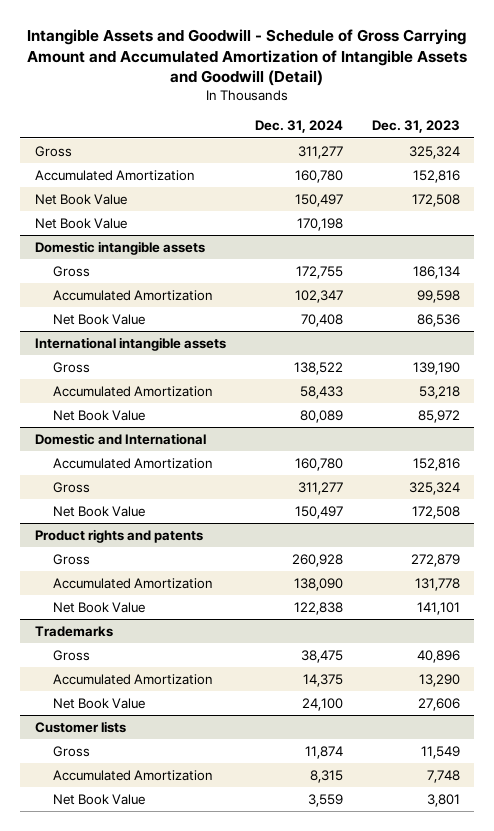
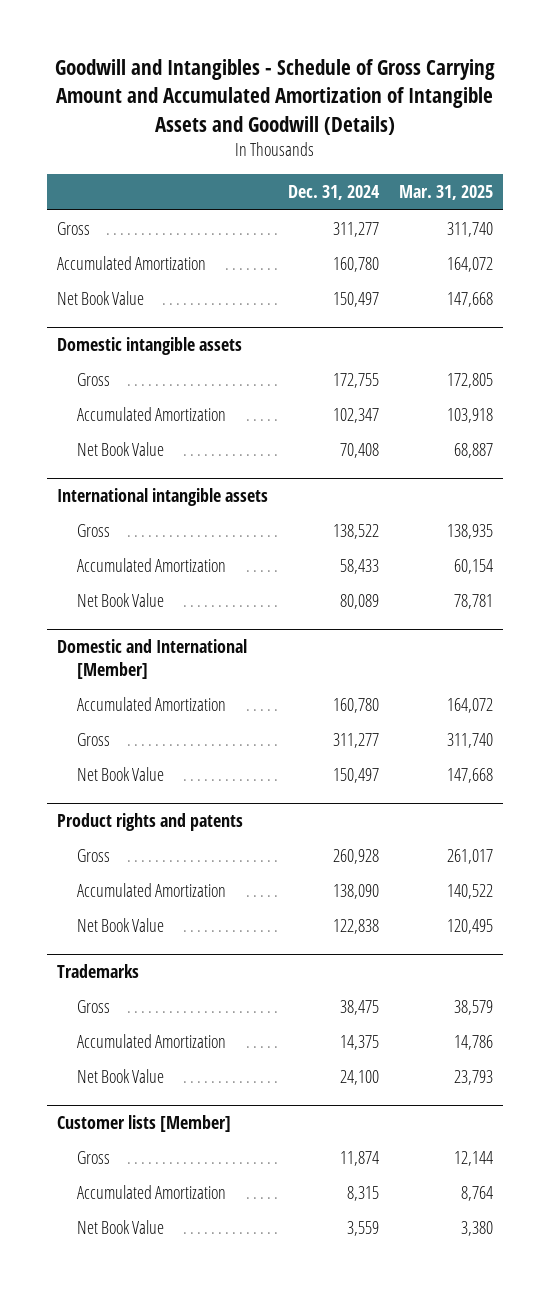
[27,28,468,87] Intangible Assets and Goodwill - Schedule of Gross Carrying Amount and Accumulated Amortization of Intangible Assets and Goodwill (Detail) -> [54,58,495,135] Goodwill and Intangibles - Schedule of Gross Carrying Amount and Accumulated Amortization of Intangible Assets and Goodwill (Details)
[371,120,460,134] Dec. 31, 2023 -> none
none -> [398,185,493,201] Mar. 31, 2025
[34,217,127,229] Net Book Value -> none
[34,432,206,445] Domestic and International -> [56,639,247,679] Domestic and International [Member]
[34,720,126,733] Customer lists -> [56,1115,231,1133] Customer lists [Member]

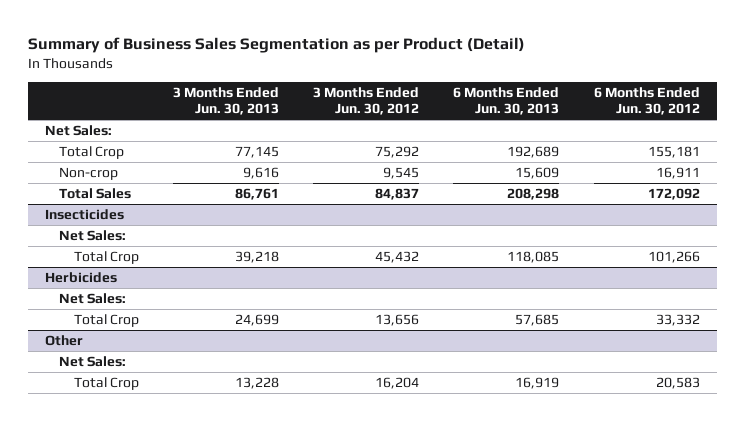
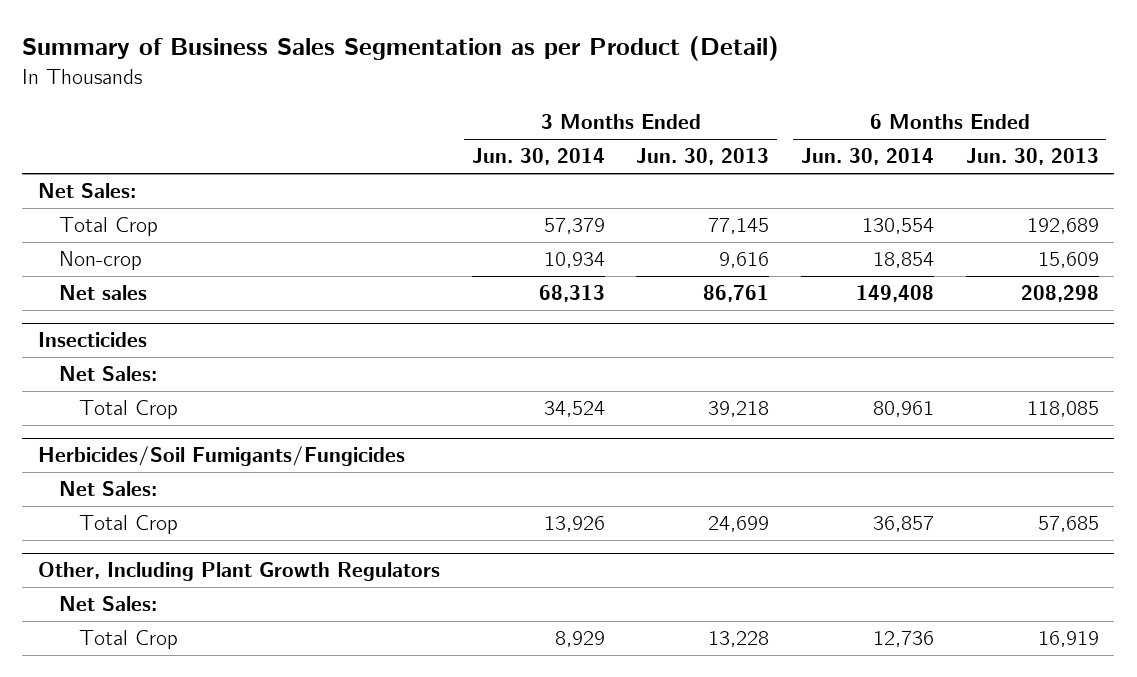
[313,86,420,116] 3 Months Ended Jun. 30, 2012 -> none
[593,86,700,116] 6 Months Ended Jun. 30, 2012 -> none
none -> [471,148,605,166] Jun. 30, 2014
none -> [800,148,934,166] Jun. 30, 2014
[59,188,132,200] Total Sales -> [58,285,147,301] Net sales
[44,272,117,284] Herbicides -> none
none -> [38,446,406,467] Herbicides/Soil Fumigants/Fungicides
[44,335,83,347] Other -> none
none -> [38,562,441,582] Other, Including Plant Growth Regulators

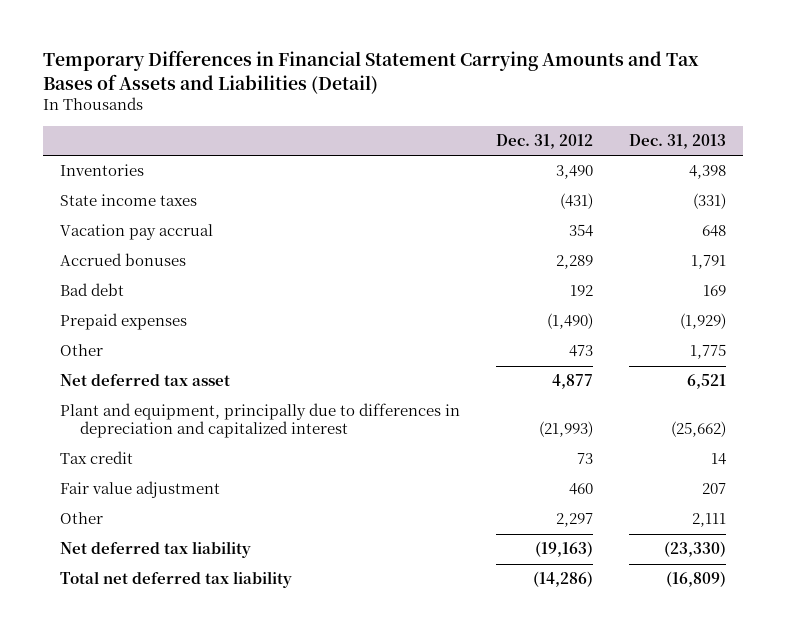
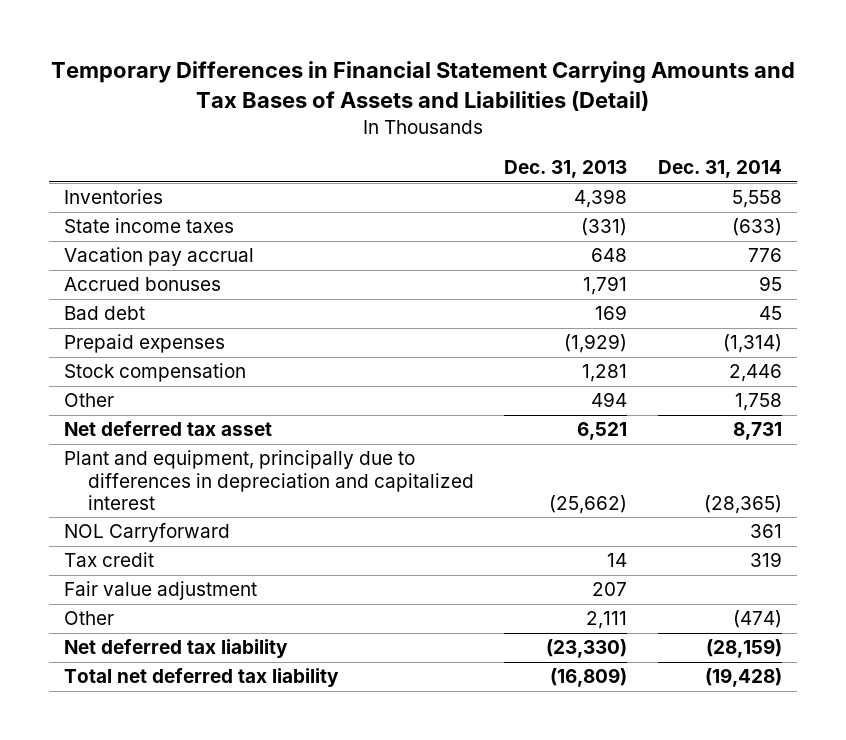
[495,133,593,149] Dec. 31, 2012 -> none
none -> [657,160,782,179] Dec. 31, 2014
none -> [63,363,246,383] Stock compensation
[689,344,726,360] 1,775 -> [591,392,628,408] 494
none -> [63,523,230,543] NOL Carryforward

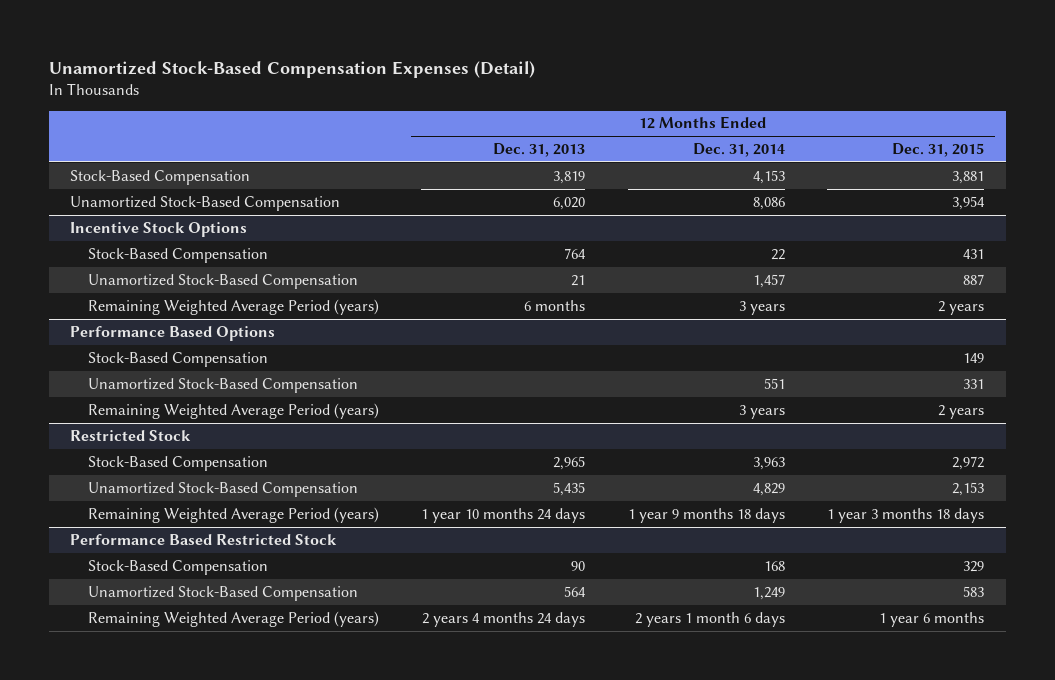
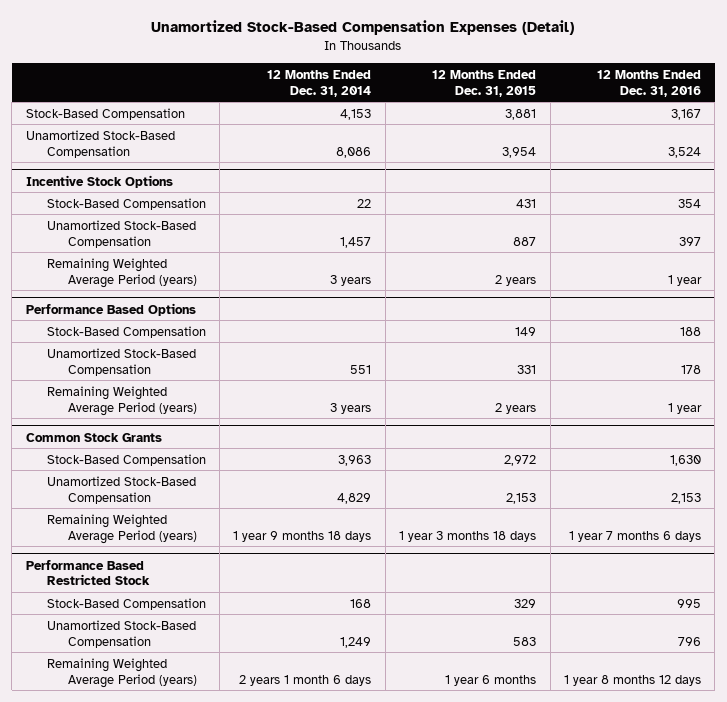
[493,143,586,158] Dec. 31, 2013 -> none
none -> [596,69,701,97] 12 Months Ended Dec. 31, 2016
[70,429,192,441] Restricted Stock -> [25,432,162,442] Common Stock Grants

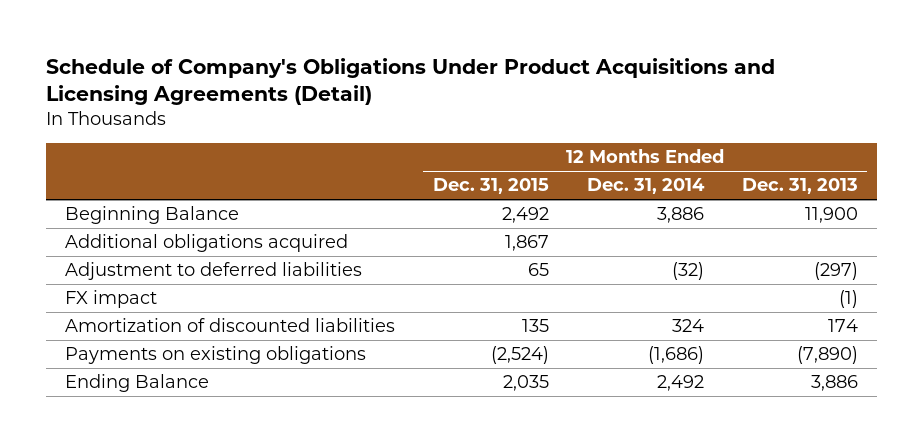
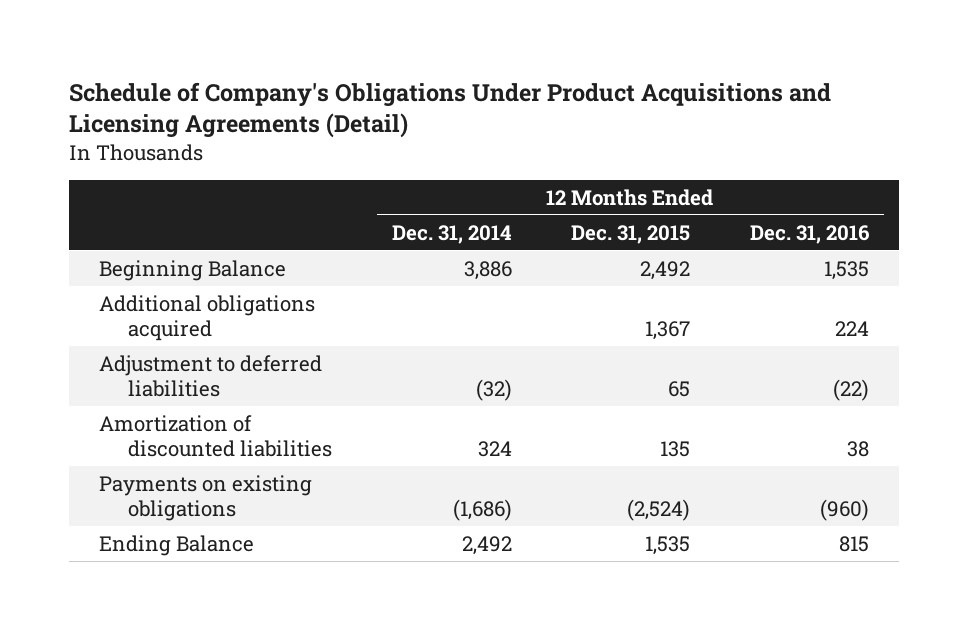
[741,178,858,195] Dec. 31, 2013 -> none
none -> [749,224,870,244] Dec. 31, 2016
[504,235,549,252] 1,867 -> [645,320,691,340] 1,367
[65,290,158,309] FX impact -> none
[502,375,549,392] 2,035 -> [645,535,691,555] 1,535

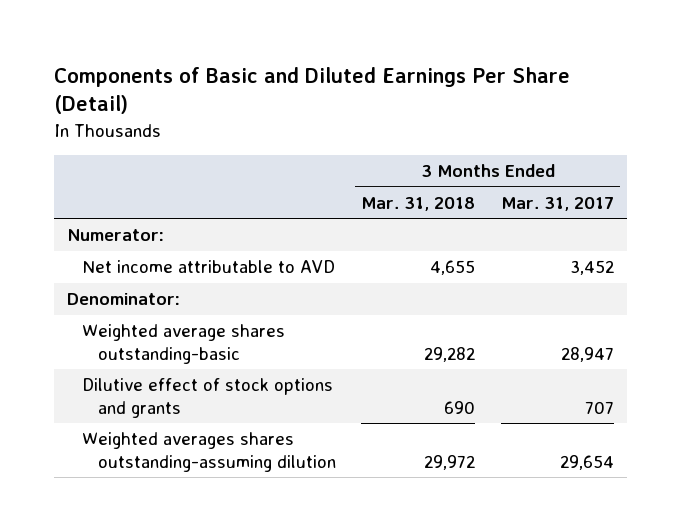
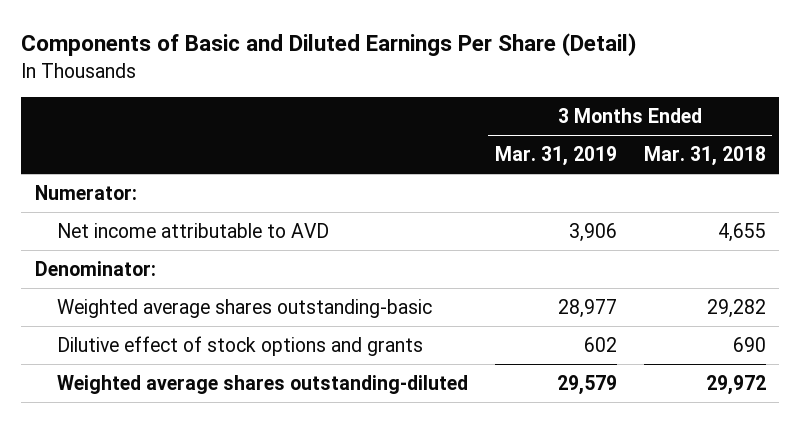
[501,196,615,211] Mar. 31, 2017 -> none
none -> [494,146,617,167] Mar. 31, 2019
[82,432,336,472] Weighted averages shares outstanding-assuming dilution -> [56,374,468,394] Weighted average shares outstanding-diluted

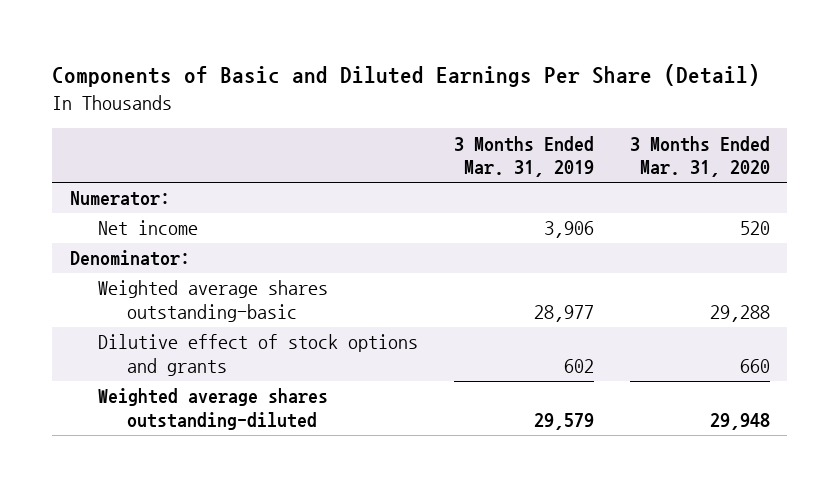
[643,146,766,167] Mar. 31, 2018 -> none
none -> [629,135,770,178] 3 Months Ended Mar. 31, 2020
[56,222,329,238] Net income attributable to AVD -> [98,220,199,236] Net income

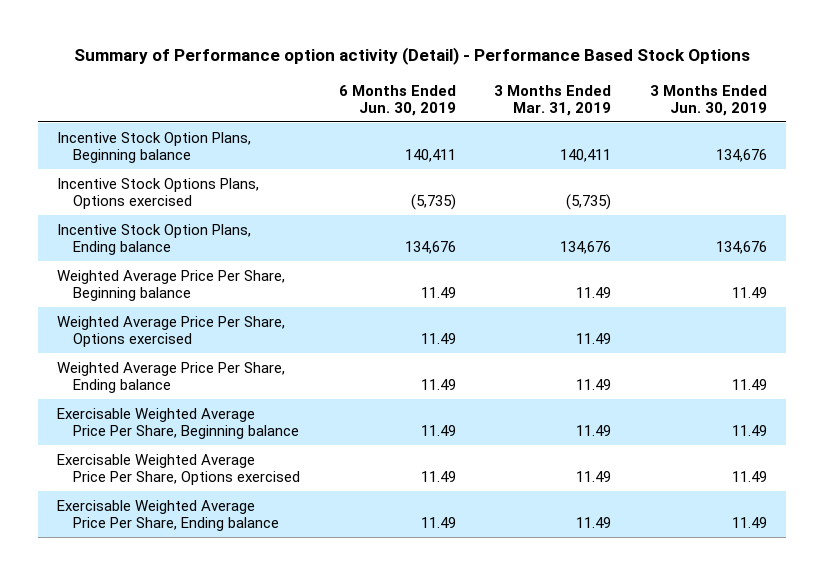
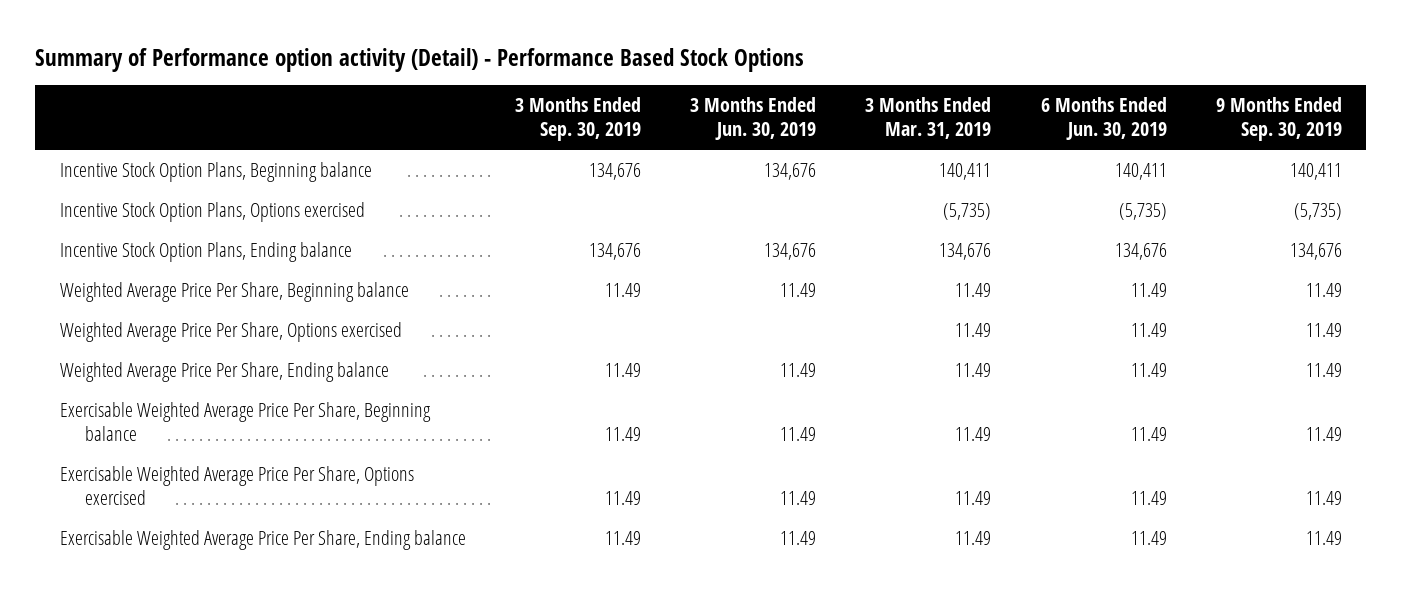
none -> [515,96,642,142] 3 Months Ended Sep. 30, 2019
none -> [1215,96,1342,142] 9 Months Ended Sep. 30, 2019
[57,177,260,209] Incentive Stock Options Plans, Options exercised -> [59,201,365,222] Incentive Stock Option Plans, Options exercised

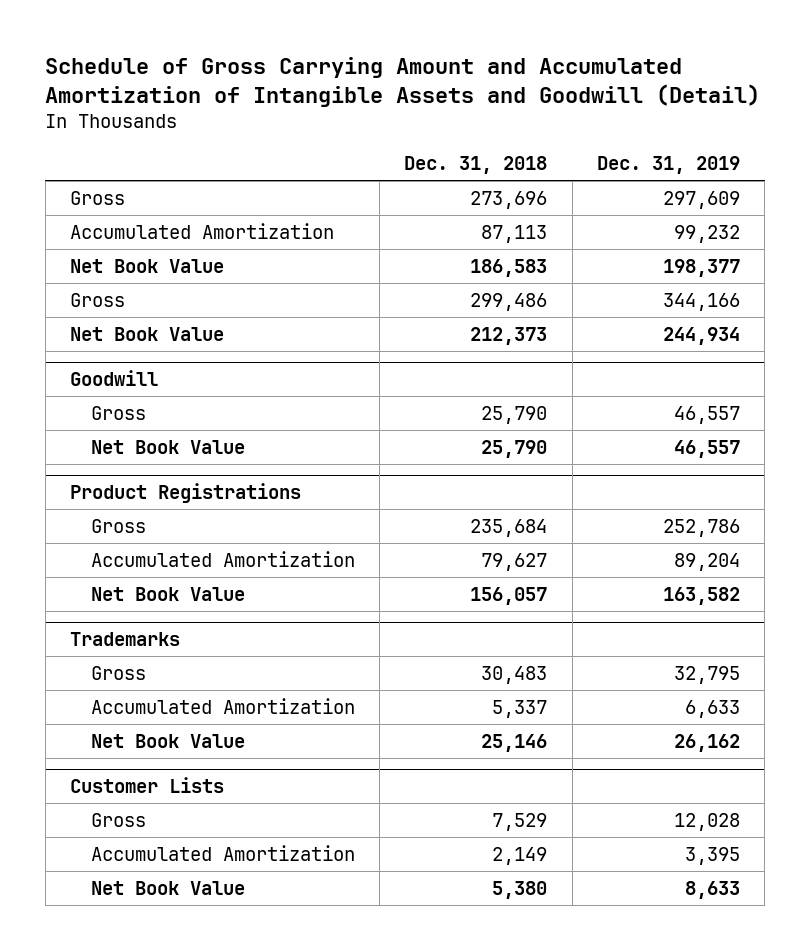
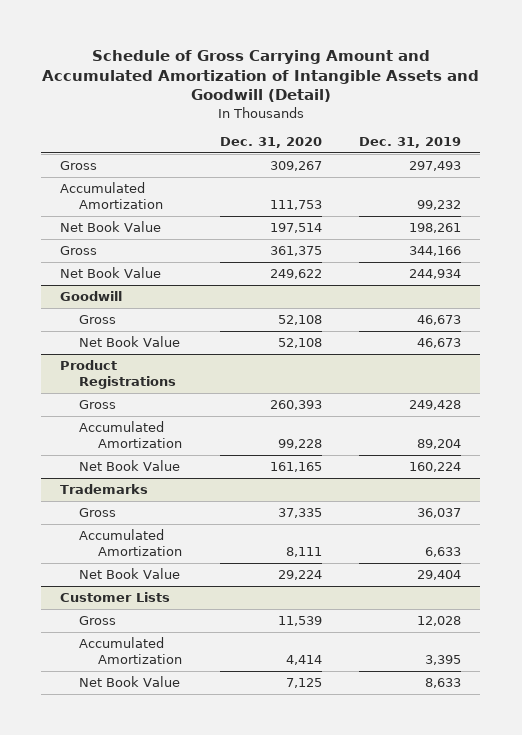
[404,156,548,175] Dec. 31, 2018 -> none
none -> [219,137,322,149] Dec. 31, 2020
[662,190,740,209] 297,609 -> [409,160,462,171] 297,493
[662,258,740,277] 198,377 -> [409,222,462,233] 198,261
[673,405,740,424] 46,557 -> [417,314,462,325] 46,673
[673,439,740,458] 46,557 -> [417,337,462,348] 46,673
[662,518,740,537] 252,786 -> [409,399,462,410] 249,428
[662,586,740,605] 163,582 -> [409,461,462,472] 160,224
[673,665,740,684] 32,795 -> [417,507,462,518] 36,037
[673,733,740,752] 26,162 -> [417,569,462,580] 29,404

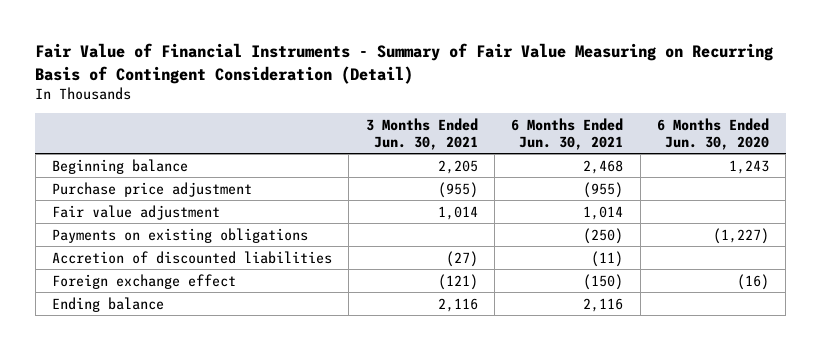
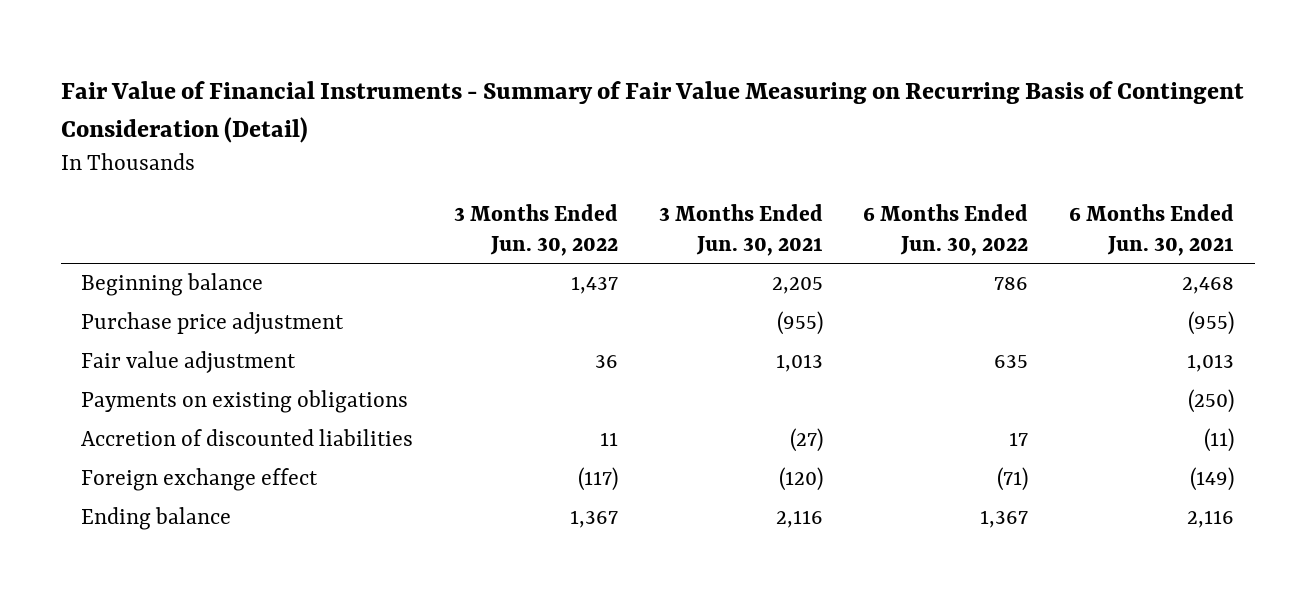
[656,117,769,150] 6 Months Ended Jun. 30, 2020 -> none
none -> [454,203,619,256] 3 Months Ended Jun. 30, 2022
none -> [863,203,1029,256] 6 Months Ended Jun. 30, 2022
[437,205,478,220] 1,014 -> [775,354,823,373] 1,013
[583,205,624,220] 1,014 -> [1187,354,1235,373] 1,013
[437,273,478,290] (121) -> [778,467,823,492] (120)
[583,273,624,290] (150) -> [1190,467,1235,492] (149)

